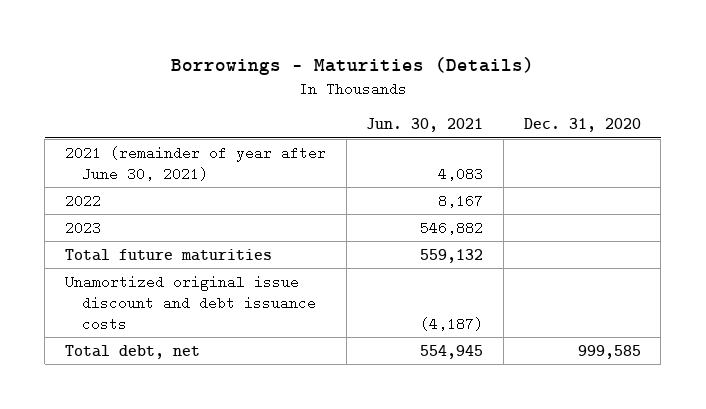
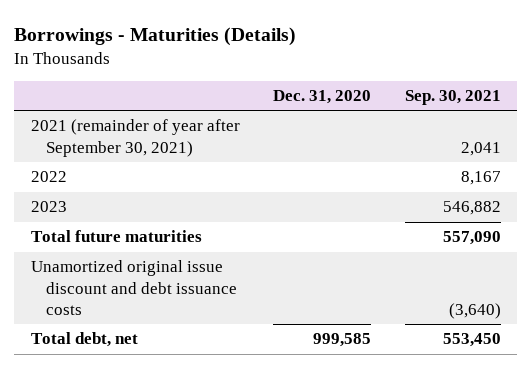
[366,118,484,133] Jun. 30, 2021 -> none
none -> [404,89,501,105] Sep. 30, 2021
[65,145,327,181] 2021 (remainder of year after June 30, 2021) -> [30,119,240,157] 2021 (remainder of year after September 30, 2021)

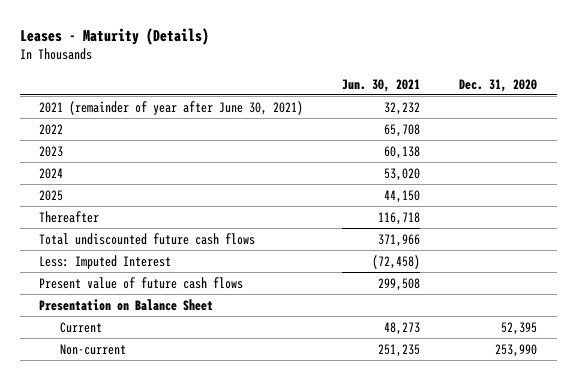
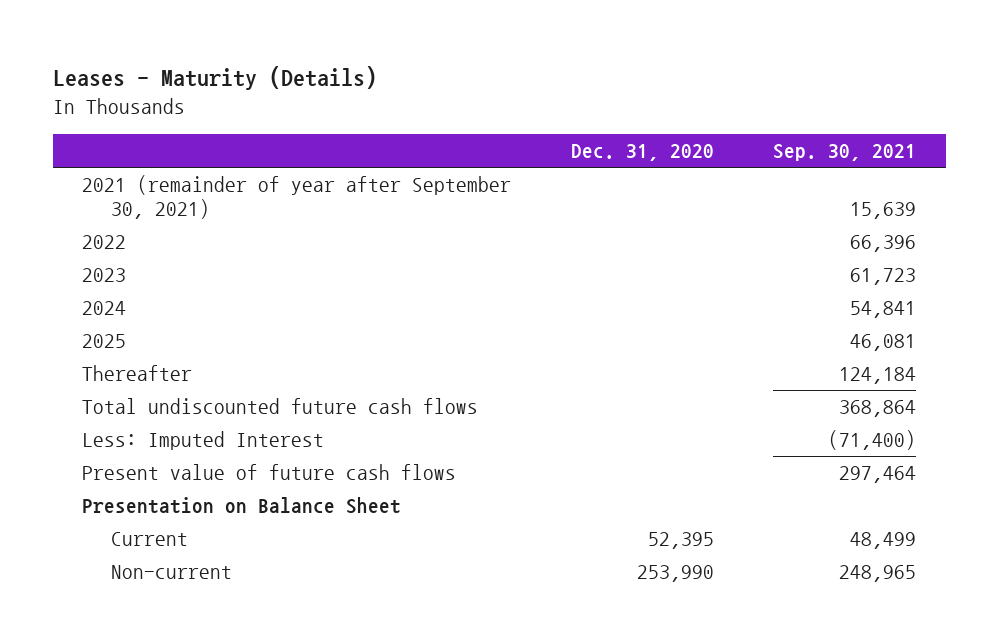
[342,78,421,92] Jun. 30, 2021 -> none
none -> [773,144,917,162] Sep. 30, 2021
[39,100,304,115] 2021 (remainder of year after June 30, 2021) -> [82,175,512,220] 2021 (remainder of year after September 30, 2021)

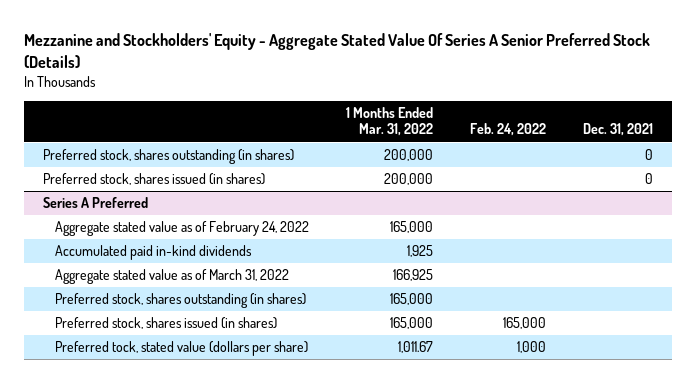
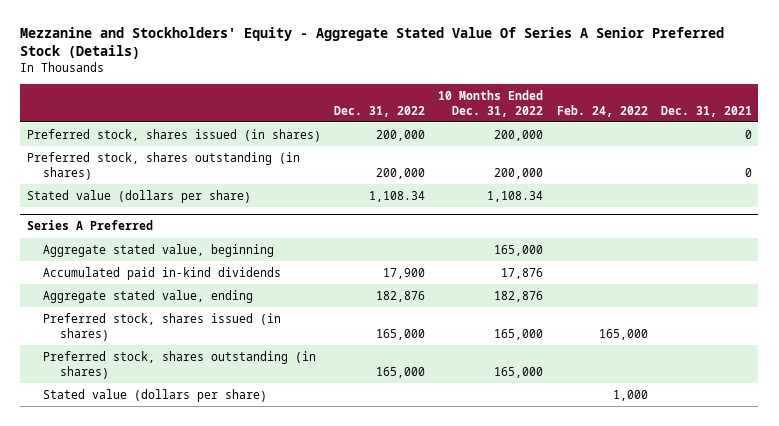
[346,106,434,137] 1 Months Ended Mar. 31, 2022 -> none
none -> [334,105,426,117] Dec. 31, 2022
none -> [438,89,544,117] 10 Months Ended Dec. 31, 2022
[42,149,294,165] Preferred stock, shares outstanding (in shares) -> [26,151,300,180] Preferred stock, shares outstanding (in shares)
none -> [26,189,251,203] Stated value (dollars per share)
[55,221,310,237] Aggregate stated value as of February 24, 2022 -> [43,243,275,257] Aggregate stated value, beginning
[55,269,290,285] Aggregate stated value as of March 31, 2022 -> [43,289,254,303] Aggregate stated value, ending
[55,293,307,309] Preferred stock, shares outstanding (in shares) -> [43,350,317,379] Preferred stock, shares outstanding (in shares)
[55,341,309,357] Preferred tock, stated value (dollars per share) -> [43,388,268,402] Stated value (dollars per share)

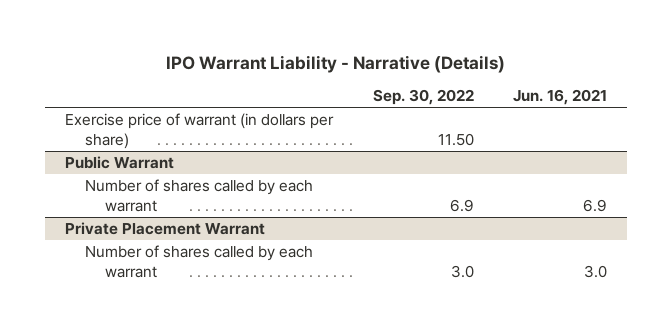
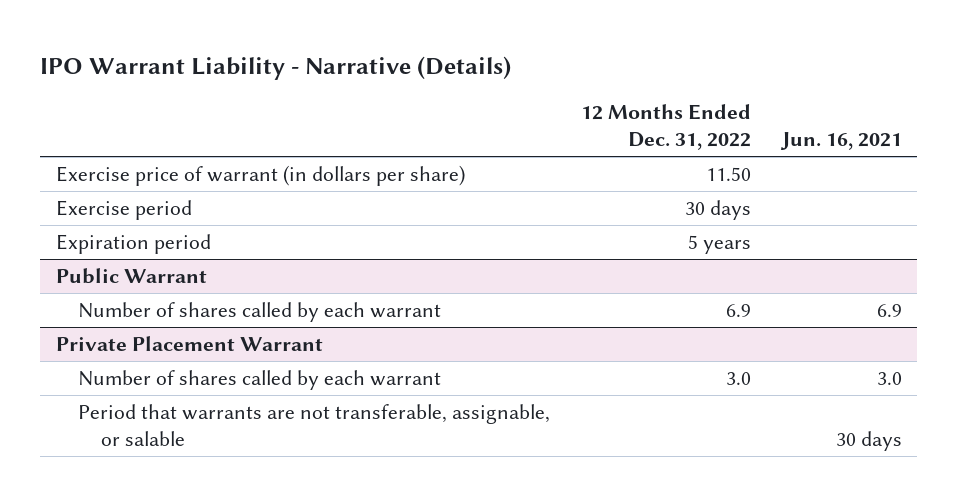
[372,89,474,106] Sep. 30, 2022 -> none
none -> [581,104,752,151] 12 Months Ended Dec. 31, 2022
none -> [55,200,192,221] Exercise period
none -> [55,234,211,255] Expiration period
none -> [78,404,551,447] Period that warrants are not transferable, assignable, or salable

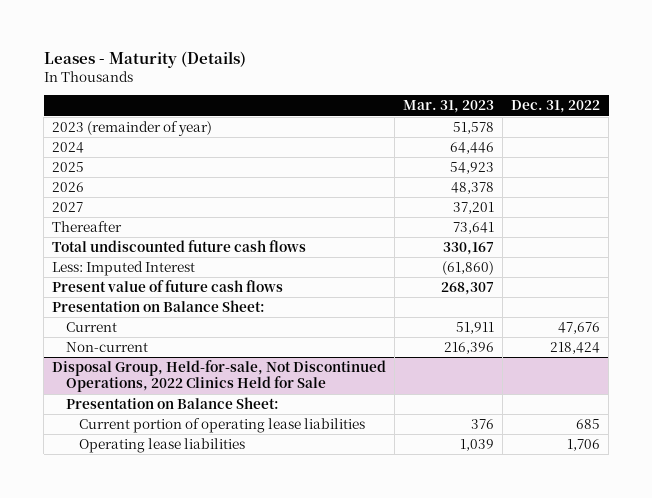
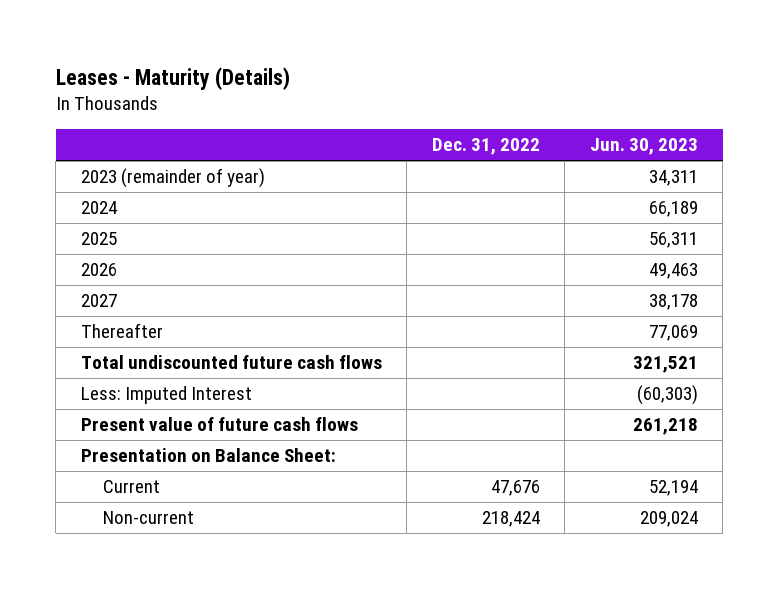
[403,100,495,114] Mar. 31, 2023 -> none
none -> [589,138,698,156] Jun. 30, 2023
[52,359,387,393] Disposal Group, Held-for-sale, Not Discontinued Operations, 2022 Clinics Held for Sale -> none
[65,396,279,409] Presentation on Balance Sheet: -> none
[79,417,366,433] Current portion of operating lease liabilities -> none
[79,437,246,453] Operating lease liabilities -> none

